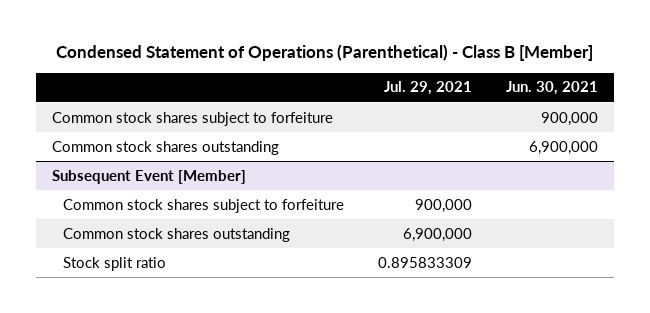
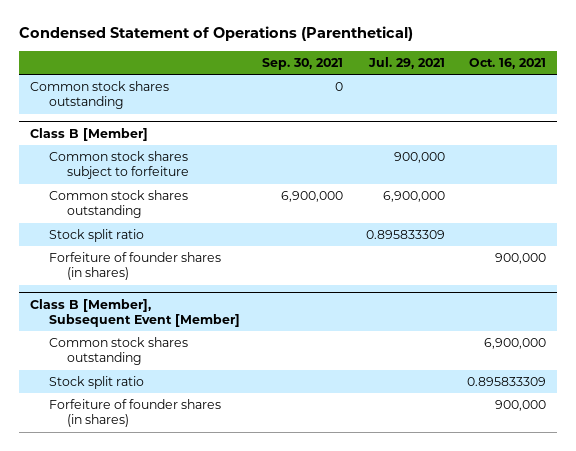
[55,44,593,62] Condensed Statement of Operations (Parenthetical) - Class B [Member] -> [19,26,414,42] Condensed Statement of Operations (Parenthetical)
[505,81,598,96] Jun. 30, 2021 -> none
none -> [262,57,344,70] Sep. 30, 2021
none -> [468,57,546,69] Oct. 16, 2021
[52,111,334,126] Common stock shares subject to forfeiture -> none
[52,169,247,184] Subsequent Event [Member] -> [30,127,149,141] Class B [Member]
none -> [48,252,221,281] Forfeiture of founder shares (in shares)
none -> [30,298,240,328] Class B [Member], Subsequent Event [Member]
none -> [48,337,188,366] Common stock shares outstanding
none -> [48,376,144,390] Stock split ratio
none -> [48,399,221,428] Forfeiture of founder shares (in shares)

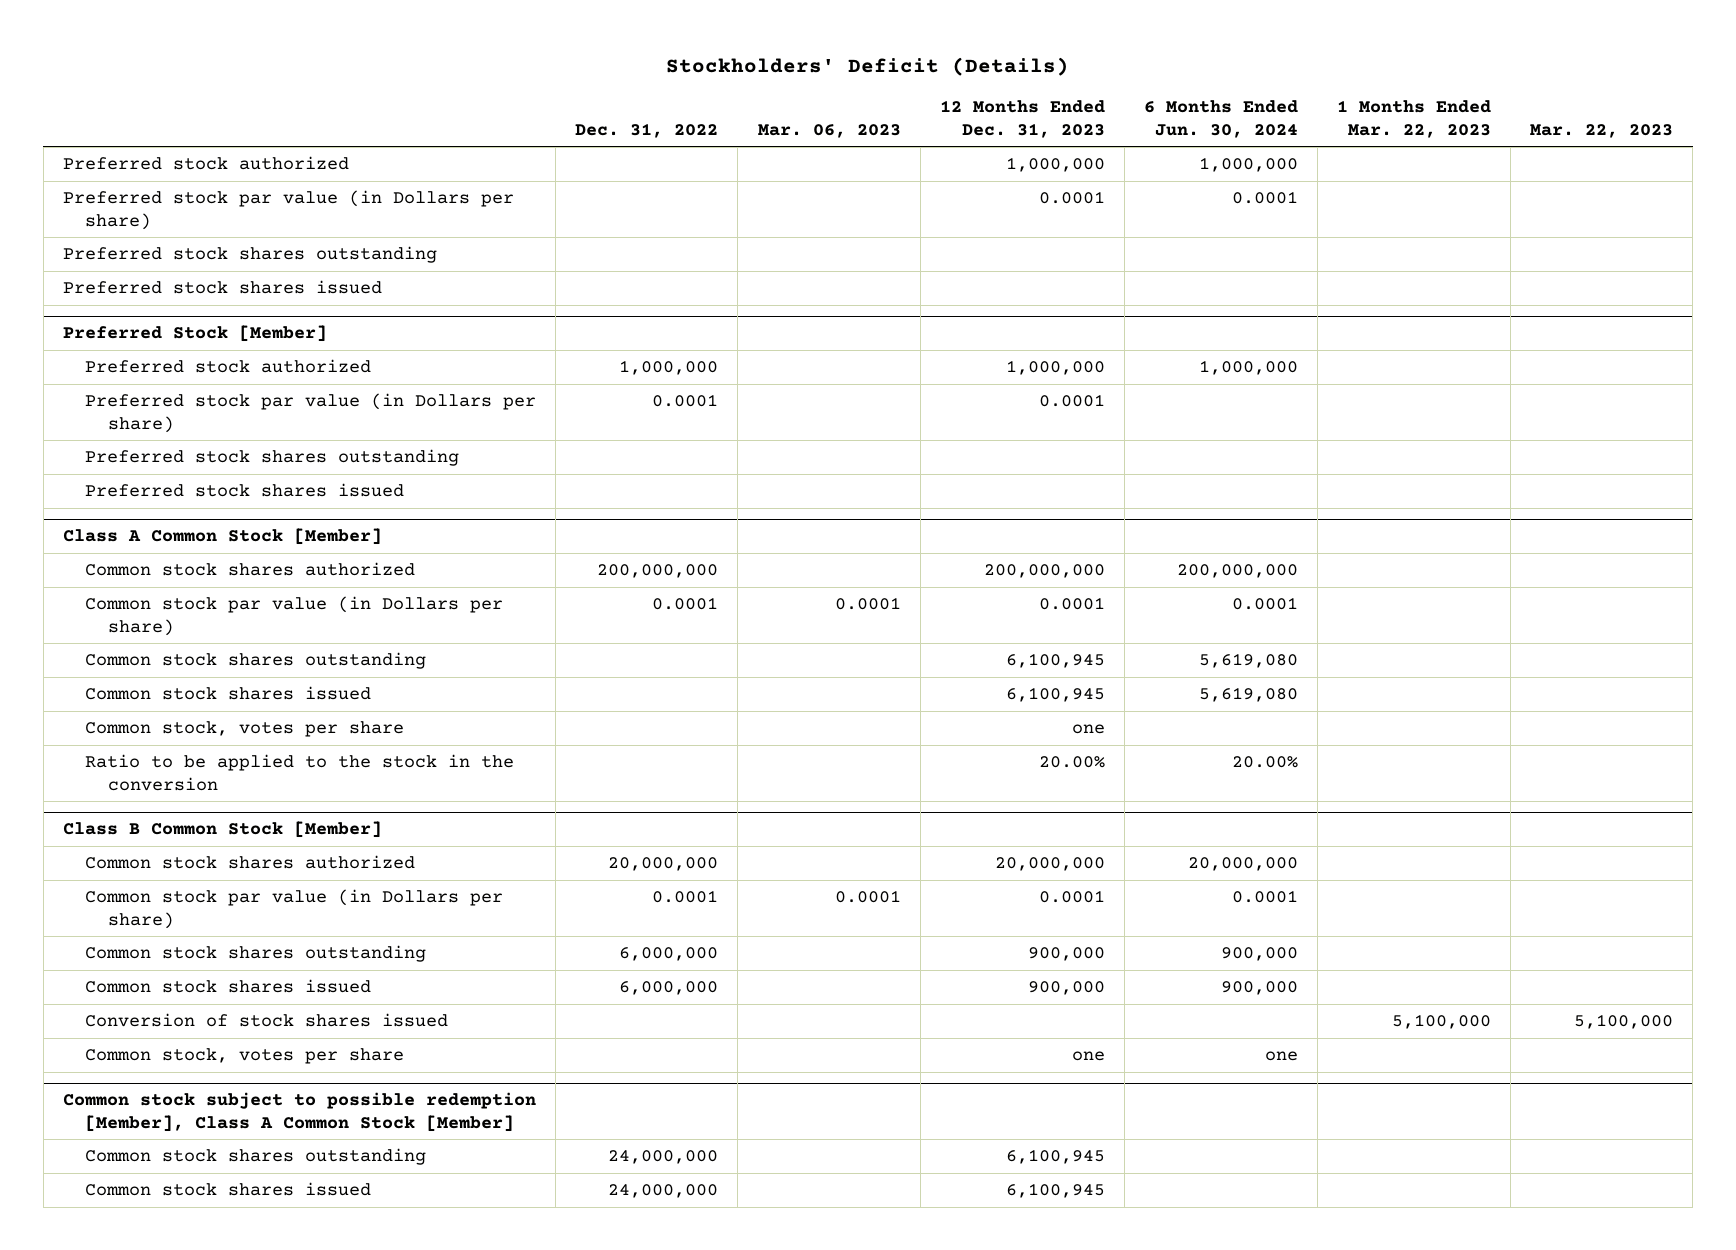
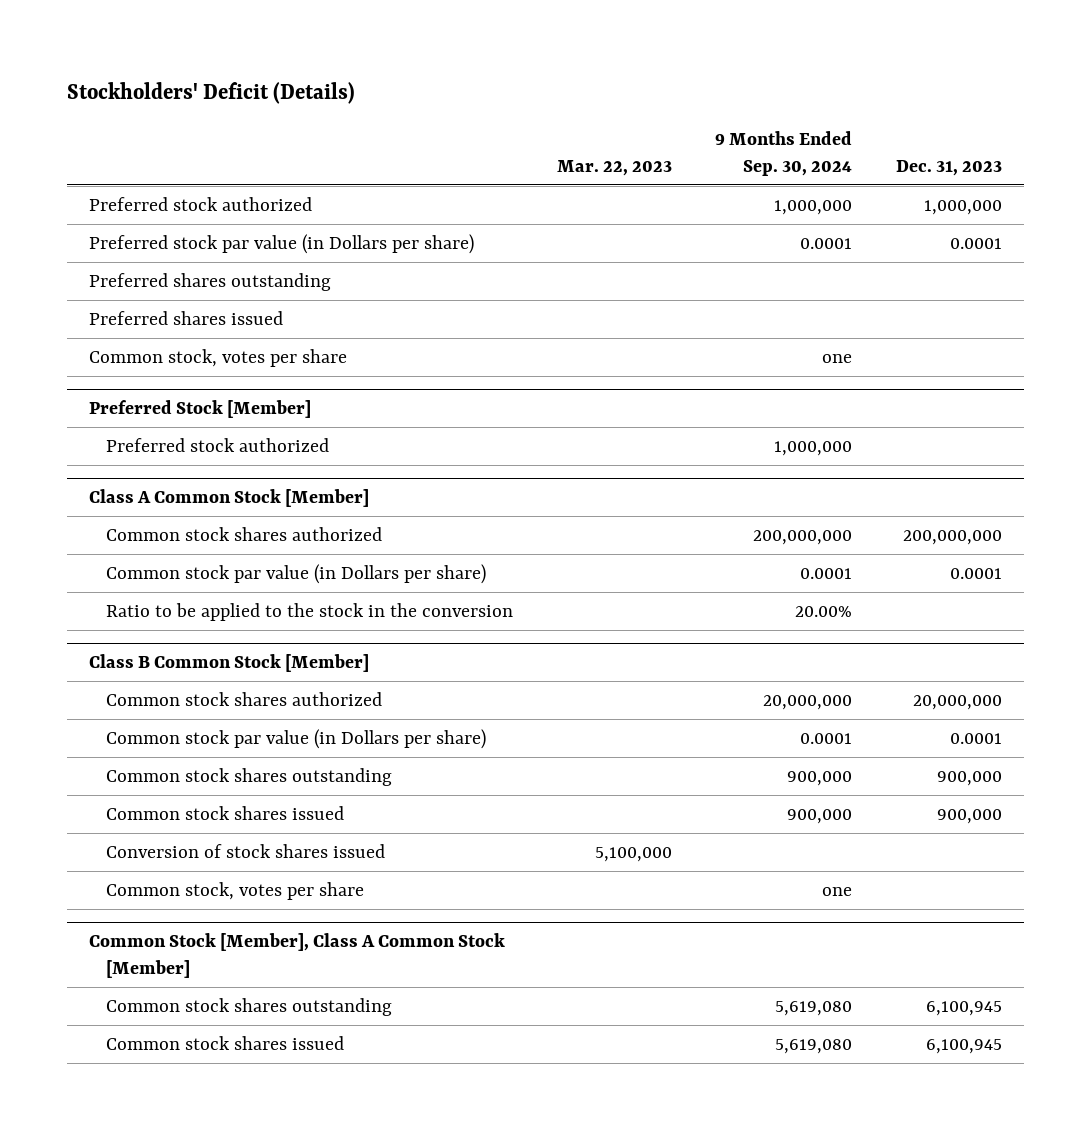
[575,122,719,138] Dec. 31, 2022 -> none
[757,123,901,138] Mar. 06, 2023 -> none
[939,100,1105,138] 12 Months Ended Dec. 31, 2023 -> none
[1143,100,1298,138] 6 Months Ended Jun. 30, 2024 -> none
[1337,100,1492,138] 1 Months Ended Mar. 22, 2023 -> none
none -> [715,130,853,176] 9 Months Ended Sep. 30, 2024
none -> [895,159,1002,176] Dec. 31, 2023
[62,246,437,264] Preferred stock shares outstanding -> [88,272,331,291] Preferred shares outstanding
[62,280,382,295] Preferred stock shares issued -> [88,310,283,325] Preferred shares issued
none -> [88,348,347,367] Common stock, votes per share
[85,393,537,433] Preferred stock par value (in Dollars per share) -> none
[85,449,460,467] Preferred stock shares outstanding -> none
[85,483,405,498] Preferred stock shares issued -> none
[85,652,427,670] Common stock shares outstanding -> none
[85,686,372,701] Common stock shares issued -> none
[85,721,405,738] Common stock, votes per share -> none
[62,1092,536,1132] Common stock subject to possible redemption [Member], Class A Common Stock [Member] -> [88,933,505,979] Common Stock [Member], Class A Common Stock [Member]

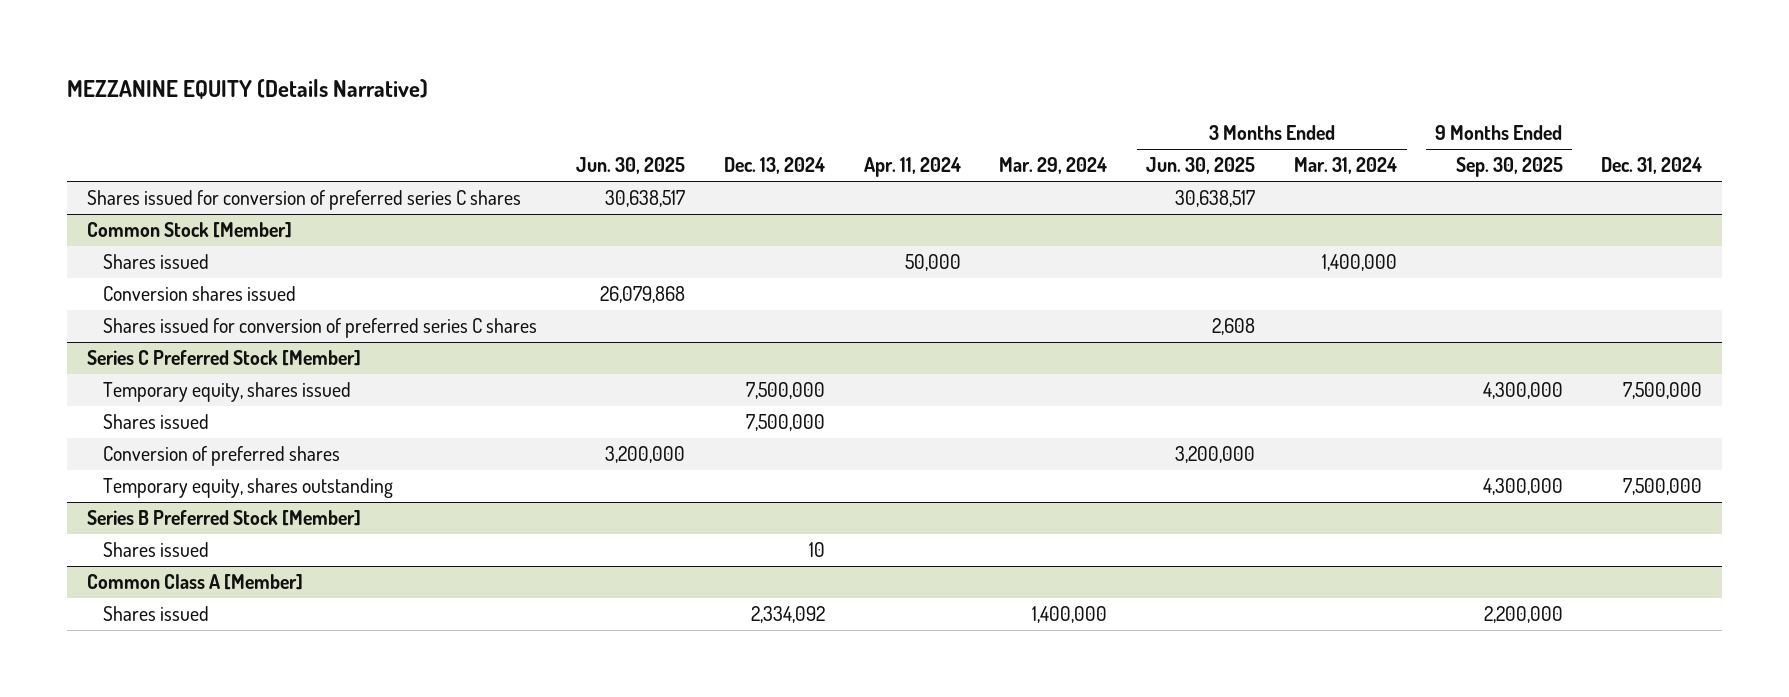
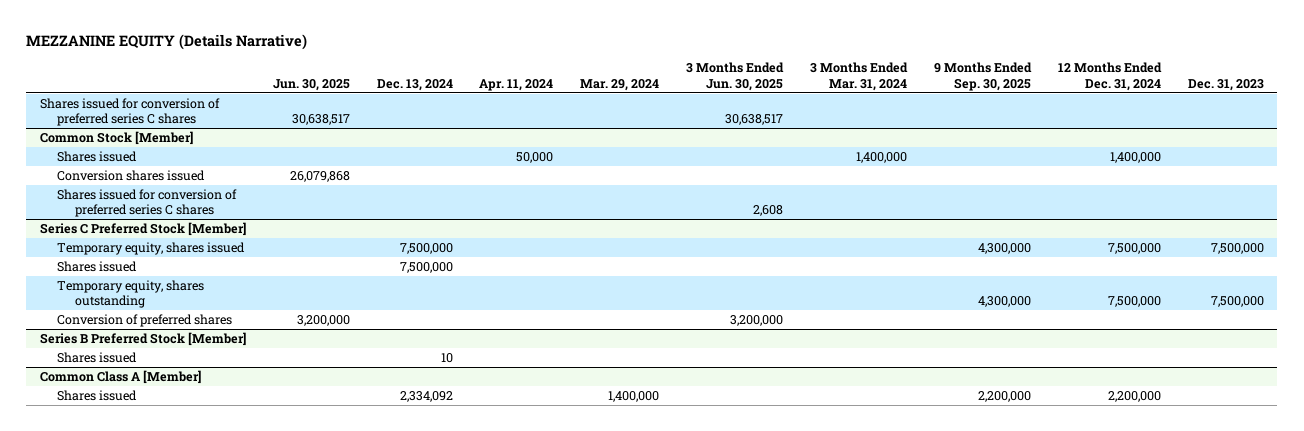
[1601,157,1703,175] Dec. 31, 2024 -> none
none -> [1058,62,1163,91] 12 Months Ended Dec. 31, 2024
none -> [1187,78,1264,91] Dec. 31, 2023
[103,446,341,467] Conversion of preferred shares -> [57,313,233,327] Conversion of preferred shares

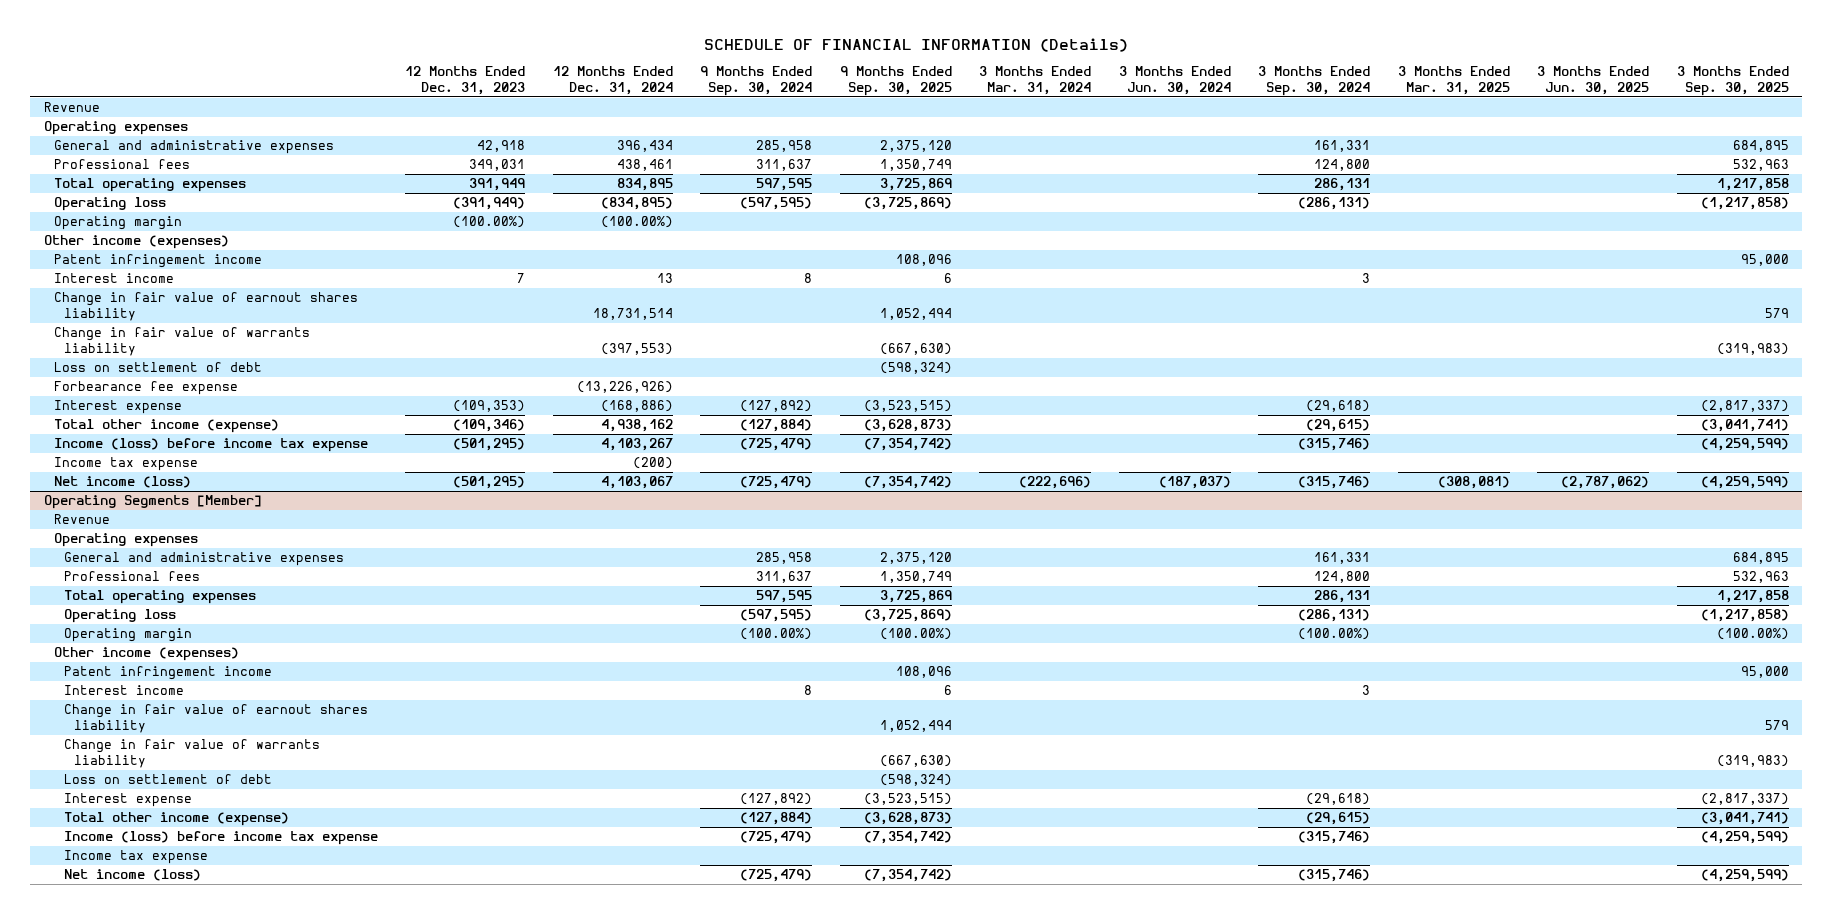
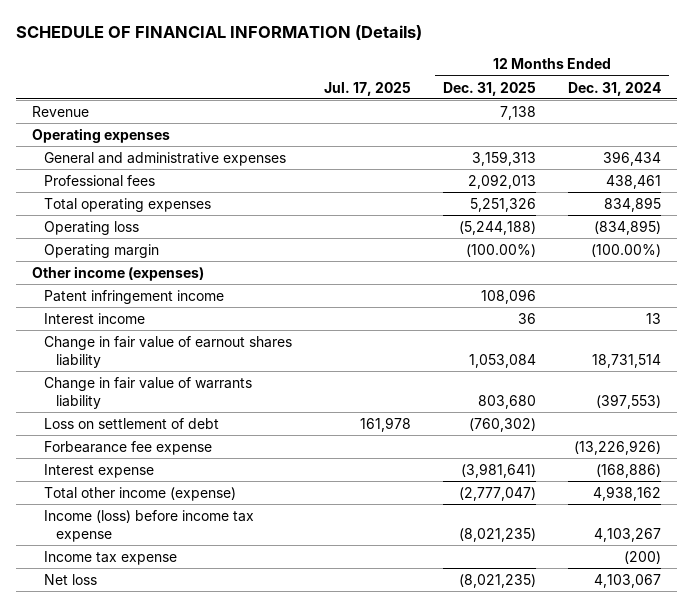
[405,66,526,95] 12 Months Ended Dec. 31, 2023 -> none
[700,66,813,96] 9 Months Ended Sep. 30, 2024 -> none
[839,66,952,96] 9 Months Ended Sep. 30, 2025 -> none
[979,66,1092,95] 3 Months Ended Mar. 31, 2024 -> none
[1118,66,1231,95] 3 Months Ended Jun. 30, 2024 -> none
[1258,66,1371,96] 3 Months Ended Sep. 30, 2024 -> none
[1397,66,1510,95] 3 Months Ended Mar. 31, 2025 -> none
[1537,66,1650,95] 3 Months Ended Jun. 30, 2025 -> none
[1676,66,1789,96] 3 Months Ended Sep. 30, 2025 -> none
none -> [324,81,412,96] Jul. 17, 2025
none -> [443,81,537,96] Dec. 31, 2025
[43,495,262,510] Operating Segments [Member] -> none
[53,514,110,525] Revenue -> none
[53,533,198,548] Operating expenses -> none
[63,552,344,567] General and administrative expenses -> none
[63,571,200,582] Professional fees -> none
[63,590,256,605] Total operating expenses -> none
[63,609,176,624] Operating loss -> none
[63,628,192,643] Operating margin -> none
[53,647,239,662] Other income (expenses) -> none
[63,666,272,681] Patent infringement income -> none
[63,685,184,696] Interest income -> none
[63,704,368,733] Change in fair value of earnout shares liability -> none
[63,739,320,768] Change in fair value of warrants liability -> none
[63,774,272,785] Loss on settlement of debt -> none
[63,793,192,808] Interest expense -> none
[63,812,289,827] Total other income (expense) -> none
[63,831,378,846] Income (loss) before income tax expense -> none
[63,850,208,865] Income tax expense -> none
[63,869,201,882] Net income (loss) -> none
[53,476,191,489] Net income (loss) -> [44,573,98,585] Net loss

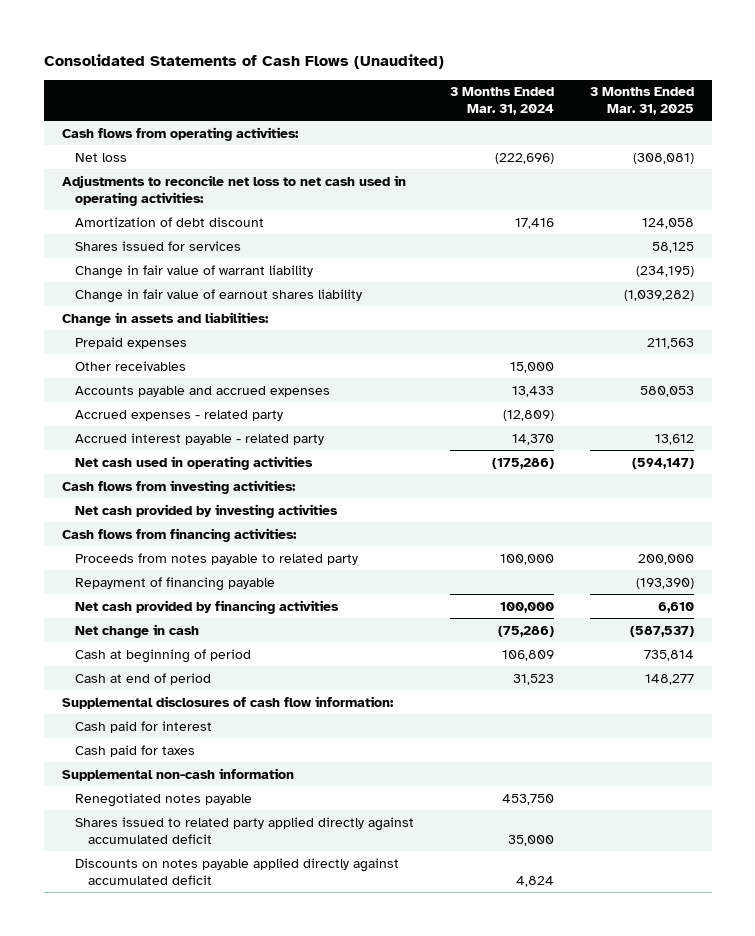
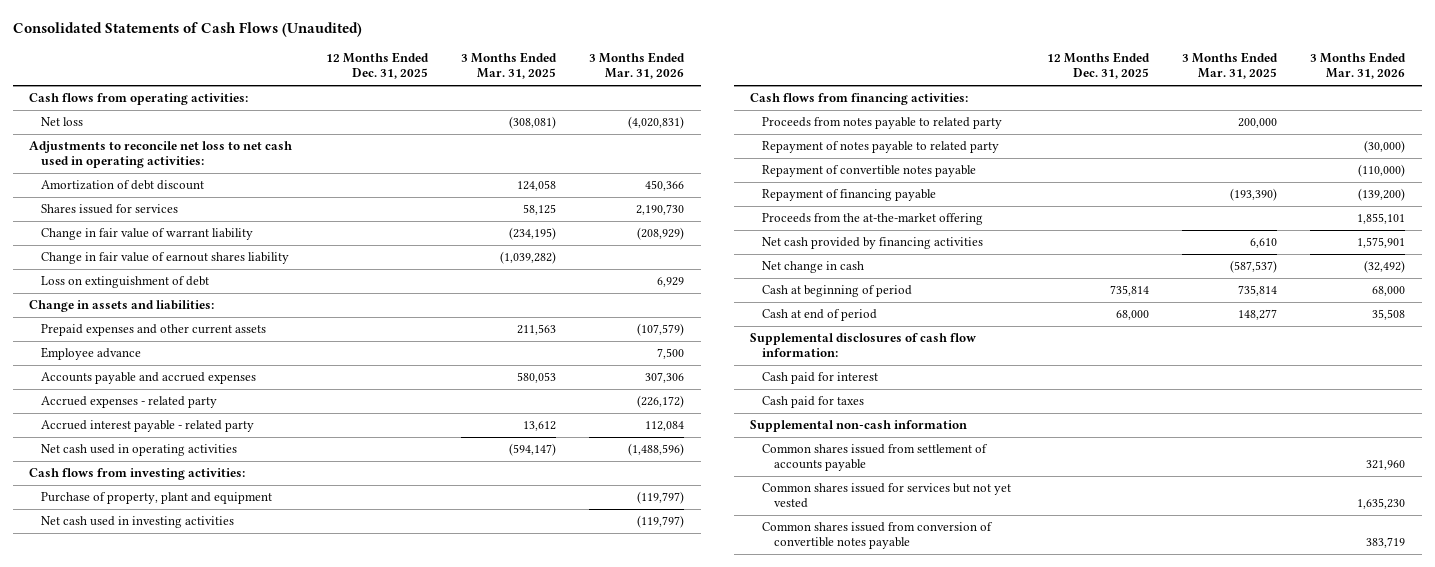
[449,87,554,116] 3 Months Ended Mar. 31, 2024 -> none
none -> [325,52,429,80] 12 Months Ended Dec. 31, 2025
none -> [589,52,686,80] 3 Months Ended Mar. 31, 2026
none -> [41,276,210,289] Loss on extinguishment of debt
[74,360,186,371] Other receivables -> none
[74,336,187,349] Prepaid expenses -> [41,324,267,337] Prepaid expenses and other current assets
none -> [41,347,142,361] Employee advance
none -> [41,492,273,505] Purchase of property, plant and equipment
[74,503,338,518] Net cash provided by investing activities -> [41,516,235,529] Net cash used in investing activities
none -> [761,141,999,154] Repayment of notes payable to related party
none -> [761,165,976,178] Repayment of convertible notes payable
none -> [761,213,983,226] Proceeds from the at-the-market offering
[74,792,252,807] Renegotiated notes payable -> none
[74,816,414,844] Shares issued to related party applied directly against accumulated deficit -> none
[74,857,399,885] Discounts on notes payable applied directly against accumulated deficit -> none
none -> [761,444,988,472] Common shares issued from settlement of accounts payable
none -> [761,483,1011,509] Common shares issued for services but not yet vested
none -> [761,522,993,550] Common shares issued from conversion of convertible notes payable

